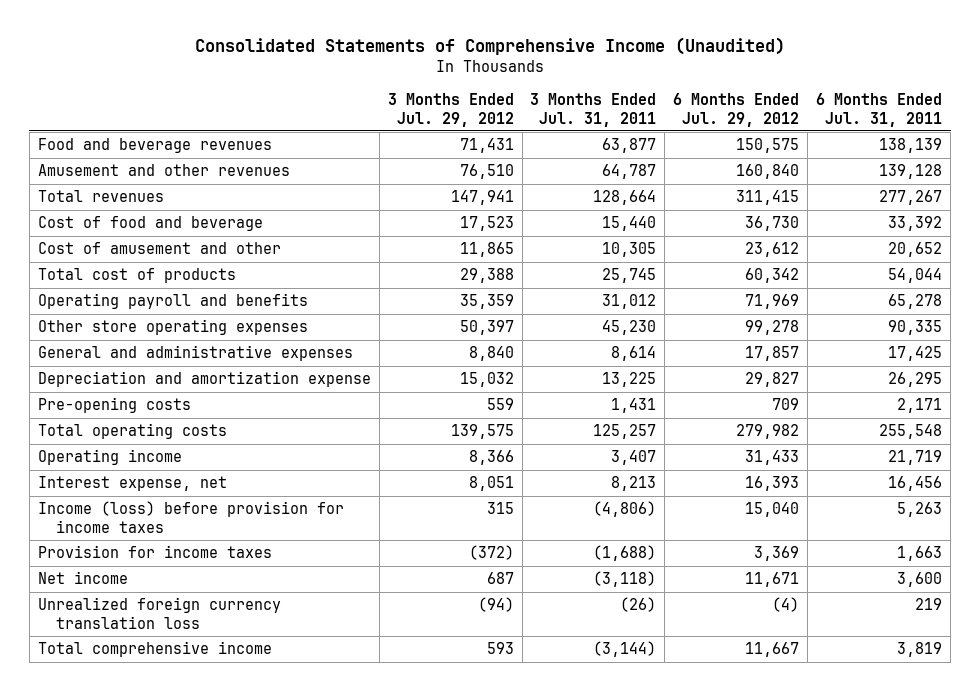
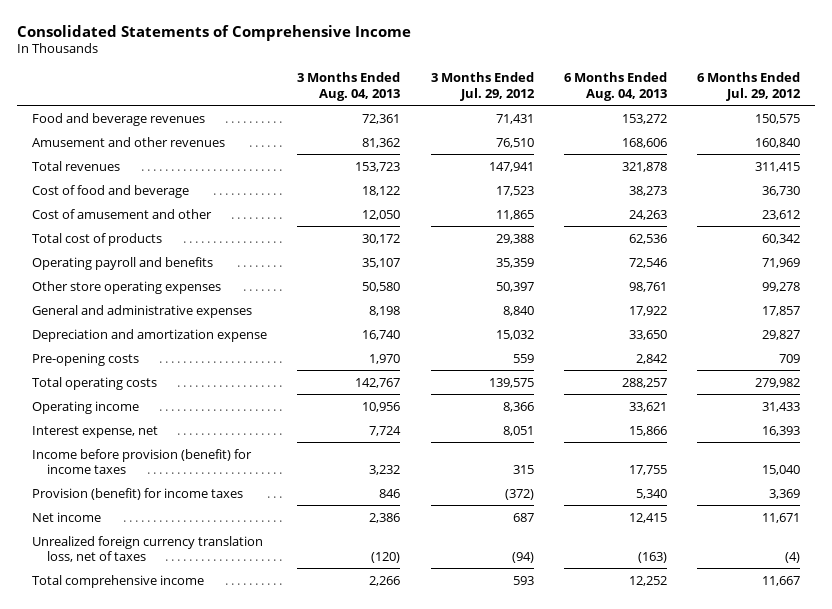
[194,37,785,56] Consolidated Statements of Comprehensive Income (Unaudited) -> [17,24,412,41] Consolidated Statements of Comprehensive Income
[530,92,657,127] 3 Months Ended Jul. 31, 2011 -> none
[816,92,943,127] 6 Months Ended Jul. 31, 2011 -> none
none -> [297,72,401,101] 3 Months Ended Aug. 04, 2013
none -> [563,72,667,101] 6 Months Ended Aug. 04, 2013
[37,501,344,533] Income (loss) before provision for income taxes -> [32,448,253,474] Income before provision (benefit) for income taxes
[37,545,272,559] Provision for income taxes -> [32,487,244,500] Provision (benefit) for income taxes
[37,597,281,629] Unrealized foreign currency translation loss -> [32,535,264,562] Unrealized foreign currency translation loss, net of taxes

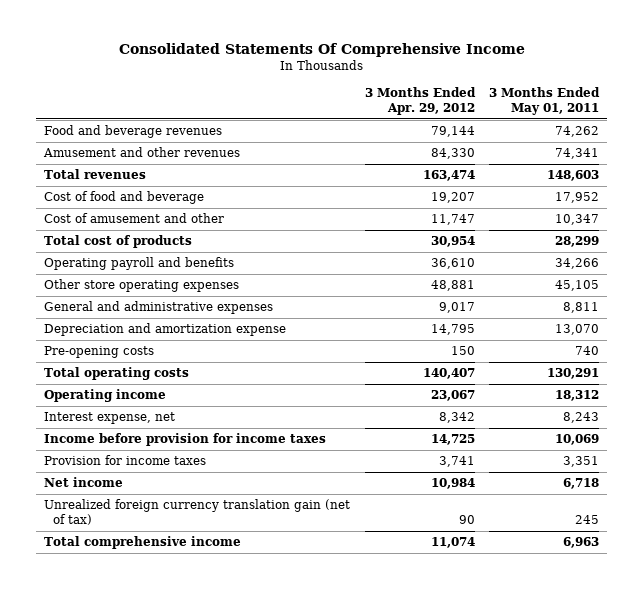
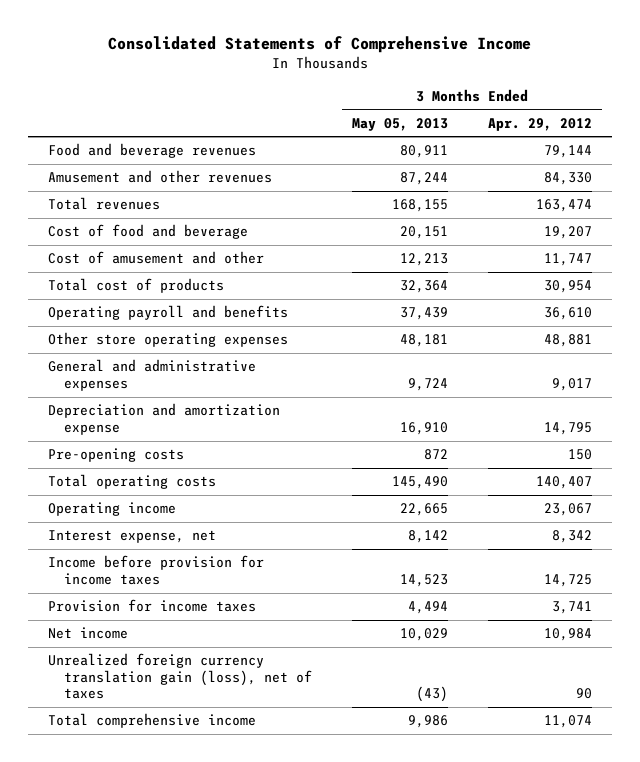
[118,43,525,58] Consolidated Statements Of Comprehensive Income -> [107,36,531,54] Consolidated Statements of Comprehensive Income
[489,87,601,116] 3 Months Ended May 01, 2011 -> none
none -> [352,117,449,131] May 05, 2013
[43,499,350,526] Unrealized foreign currency translation gain (net of tax) -> [47,653,313,700] Unrealized foreign currency translation gain (loss), net of taxes

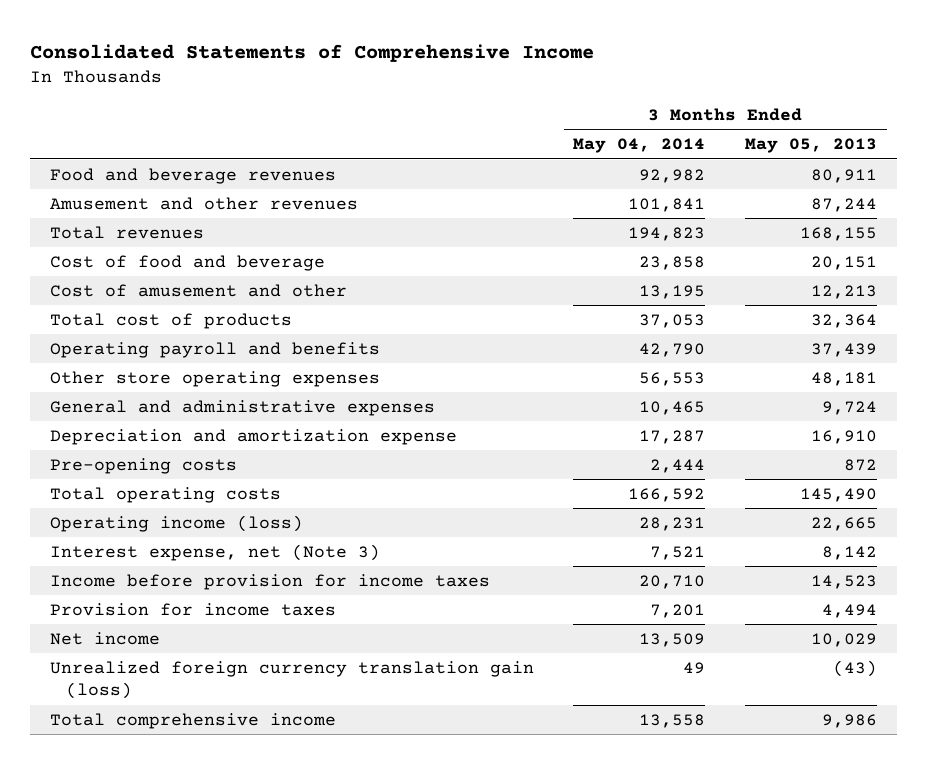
[487,117,592,131] Apr. 29, 2012 -> none
none -> [573,138,706,154] May 04, 2014
[47,502,176,517] Operating income -> [49,514,303,532] Operating income (loss)
[47,530,216,544] Interest expense, net -> [49,543,380,561] Interest expense, net (Note 3)
[47,653,313,700] Unrealized foreign currency translation gain (loss), net of taxes -> [49,660,534,700] Unrealized foreign currency translation gain (loss)

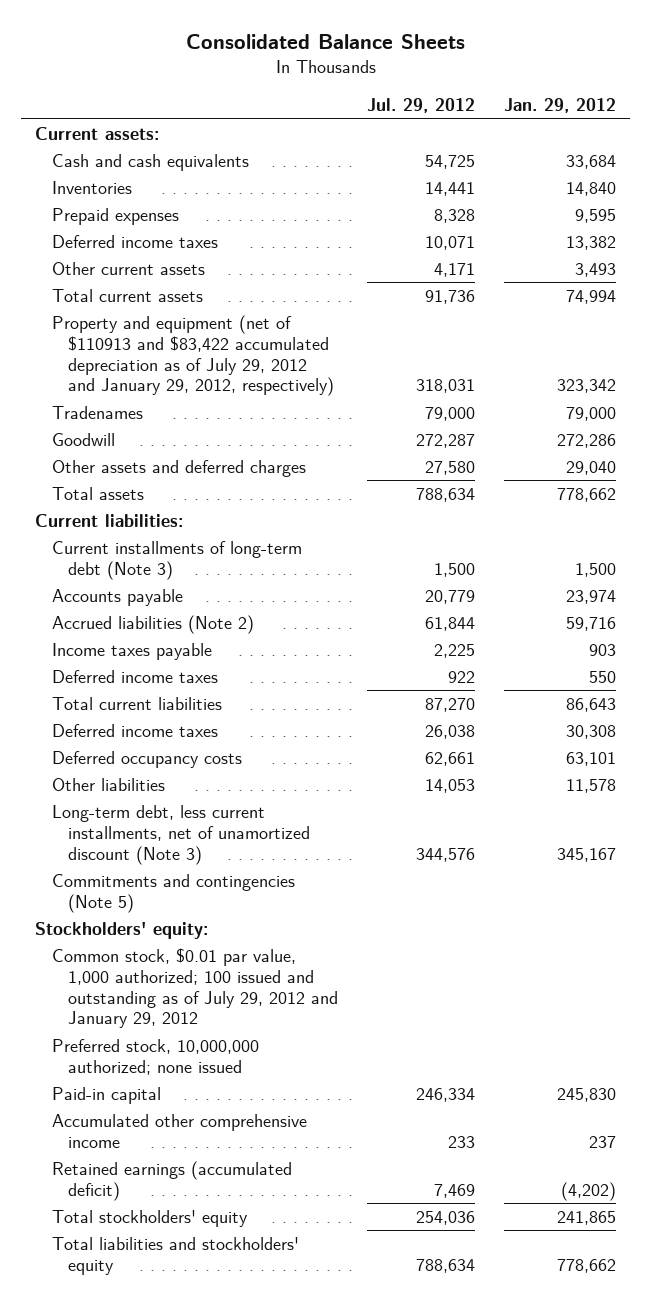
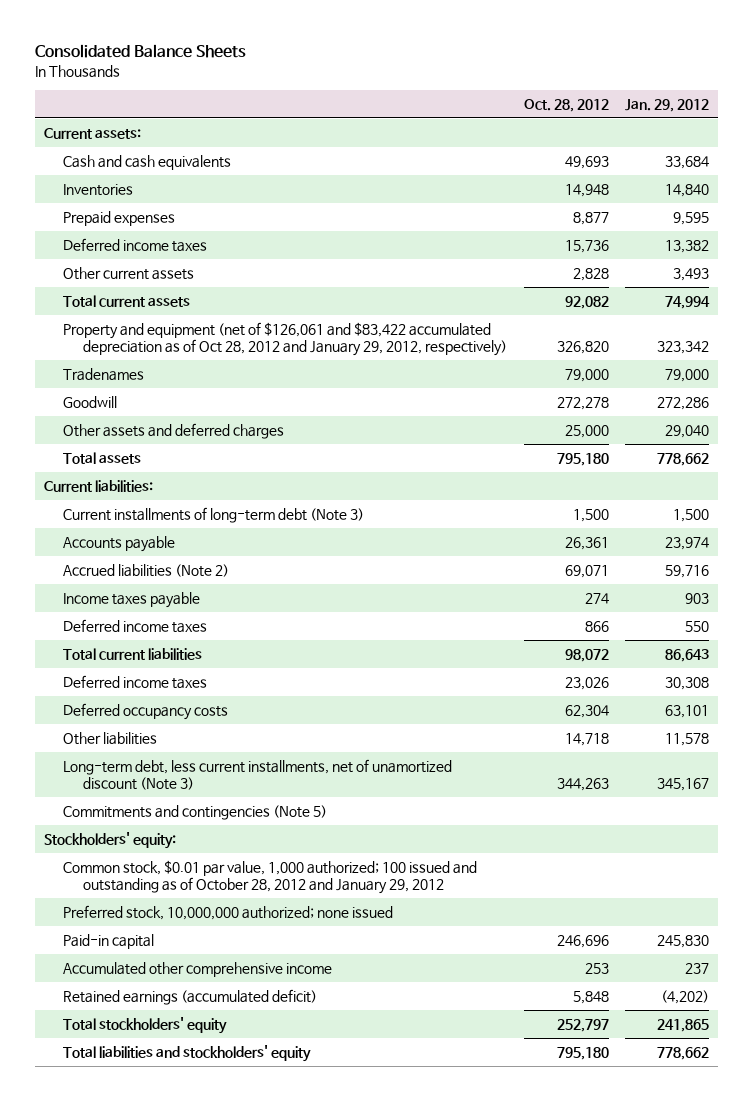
[367,98,476,114] Jul. 29, 2012 -> none
none -> [523,98,609,112] Oct. 28, 2012
[51,315,335,397] Property and equipment (net of $110913 and $83,422 accumulated depreciation as of July 29, 2012 and January 29, 2012, respectively) -> [63,321,508,356] Property and equipment (net of $126,061 and $83,422 accumulated depreciation as of Oct 28, 2012 and January 29, 2012, respectively)
[51,948,339,1029] Common stock, $0.01 par value, 1,000 authorized; 100 issued and outstanding as of July 29, 2012 and January 29, 2012 -> [63,859,478,894] Common stock, $0.01 par value, 1,000 authorized; 100 issued and outstanding as of October 28, 2012 and January 29, 2012

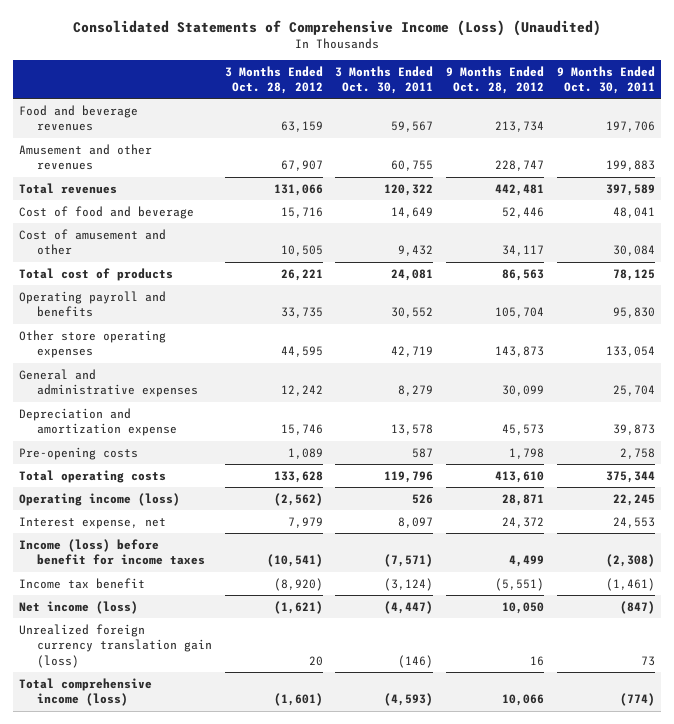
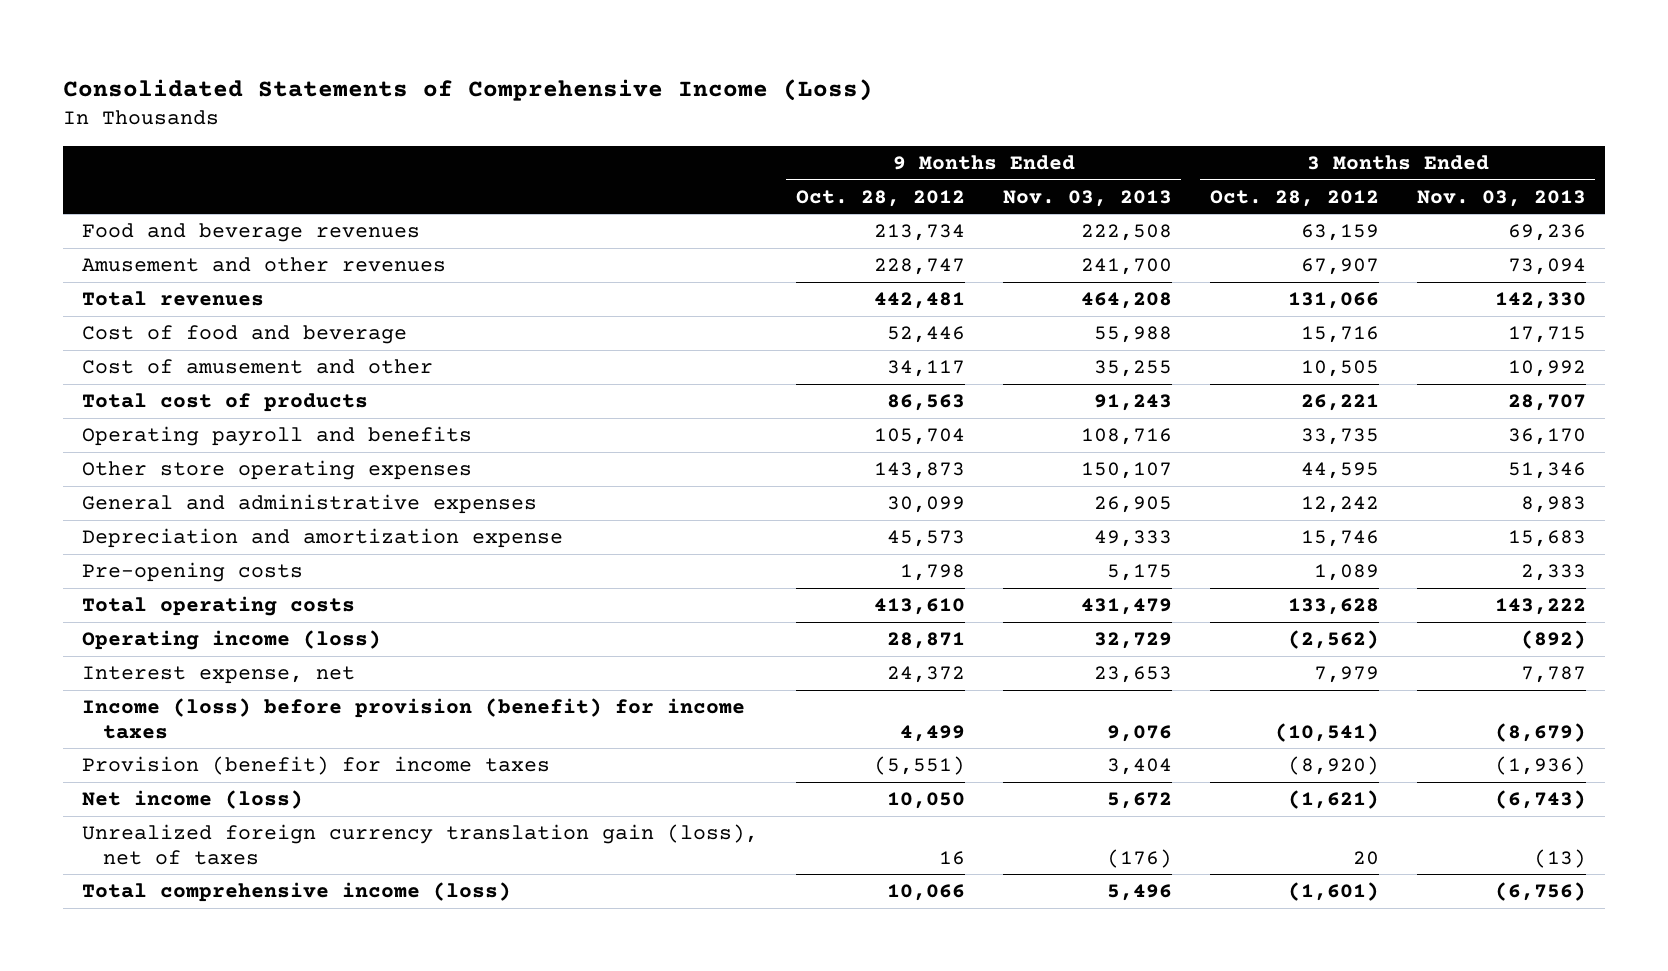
[73,19,602,36] Consolidated Statements of Comprehensive Income (Loss) (Unaudited) -> [62,78,873,101] Consolidated Statements of Comprehensive Income (Loss)
[335,65,434,95] 3 Months Ended Oct. 30, 2011 -> none
[557,65,656,95] 9 Months Ended Oct. 30, 2011 -> none
none -> [1002,189,1172,207] Nov. 03, 2013
none -> [1416,189,1586,207] Nov. 03, 2013
[19,538,205,566] Income (loss) before benefit for income taxes -> [81,698,745,739] Income (loss) before provision (benefit) for income taxes
[19,577,146,589] Income tax benefit -> [81,756,550,776] Provision (benefit) for income taxes
[19,623,212,668] Unrealized foreign currency translation gain (loss) -> [81,824,758,865] Unrealized foreign currency translation gain (loss), net of taxes

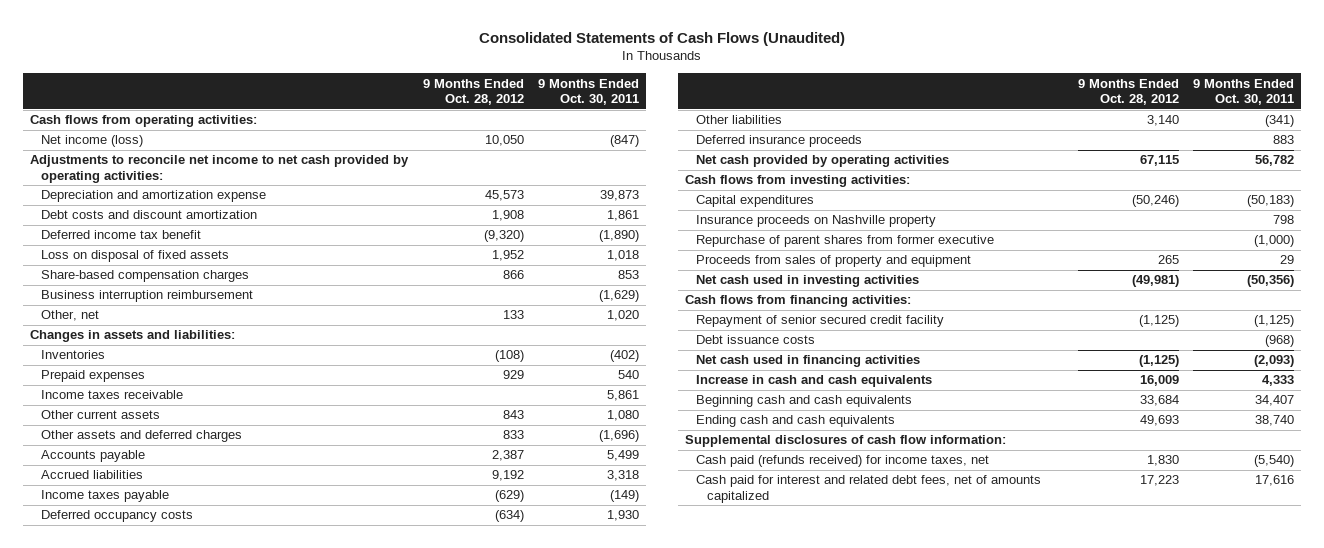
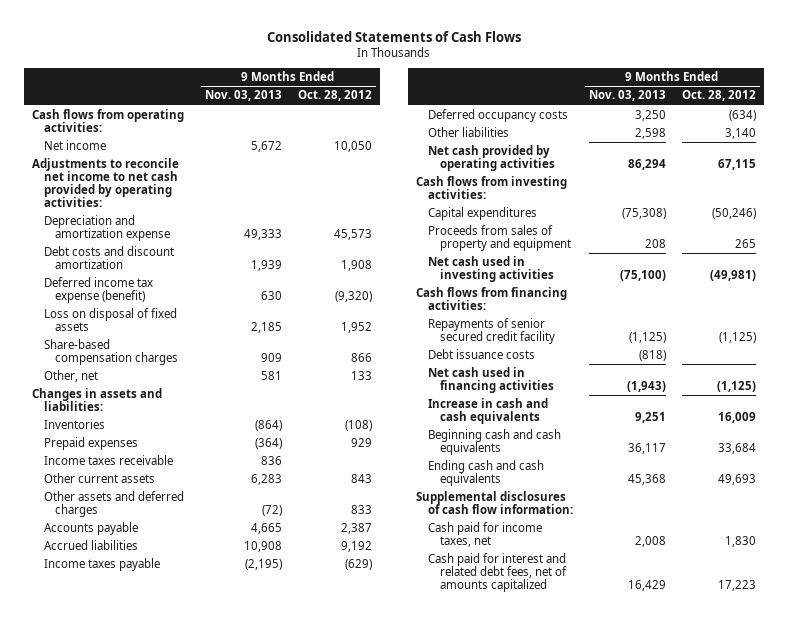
[479,32,846,47] Consolidated Statements of Cash Flows (Unaudited) -> [267,30,522,42] Consolidated Statements of Cash Flows
[537,78,639,106] 9 Months Ended Oct. 30, 2011 -> none
none -> [204,90,282,102] Nov. 03, 2013
[40,135,143,148] Net income (loss) -> [43,140,106,151] Net income
[40,230,201,240] Deferred income tax benefit -> [43,277,153,304] Deferred income tax expense (benefit)
[40,290,253,303] Business interruption reimbursement -> none
[696,135,863,148] Deferred insurance proceeds -> none
[696,215,937,228] Insurance proceeds on Nashville property -> none
[696,235,995,248] Repurchase of parent shares from former executive -> none
[696,315,945,328] Repayment of senior secured credit facility -> [427,318,555,345] Repayments of senior secured credit facility
[696,455,990,468] Cash paid (refunds received) for income taxes, net -> [427,522,542,548] Cash paid for income taxes, net

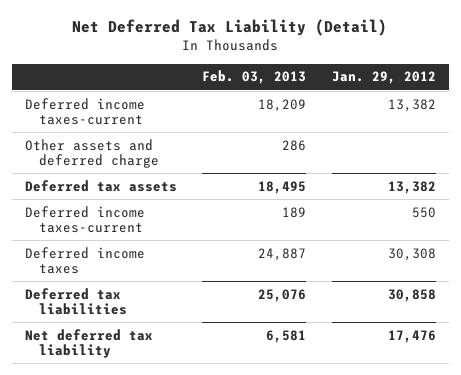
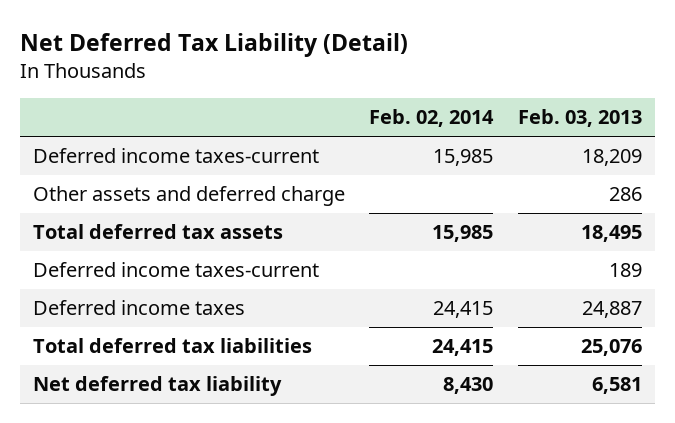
[331,71,436,85] Jan. 29, 2012 -> none
none -> [369,109,495,128] Feb. 02, 2014
[24,179,177,192] Deferred tax assets -> [32,224,283,240] Total deferred tax assets
[24,287,127,315] Deferred tax liabilities -> [32,338,312,354] Total deferred tax liabilities

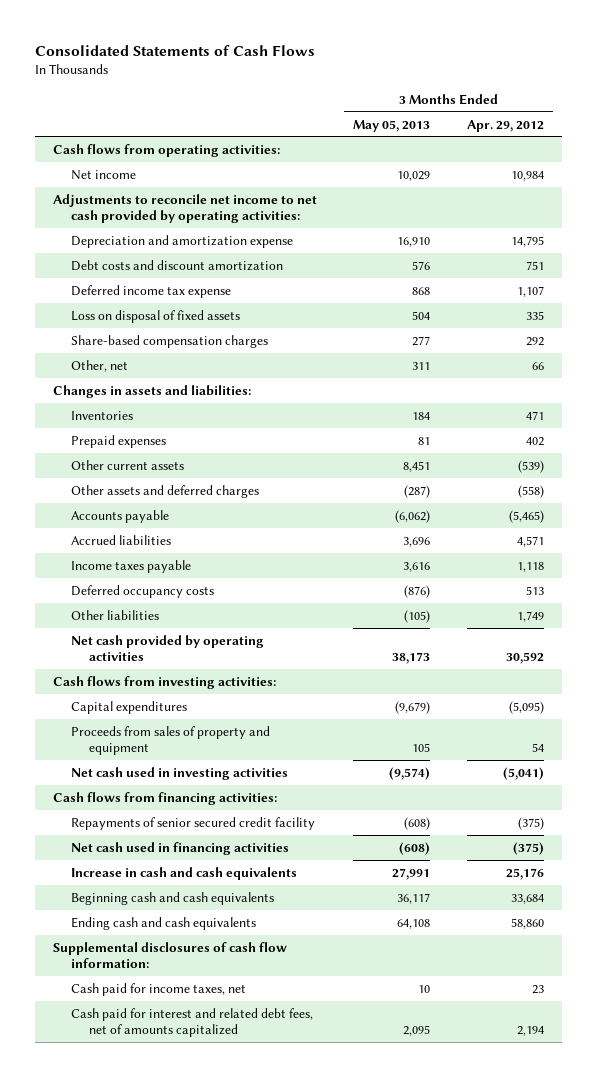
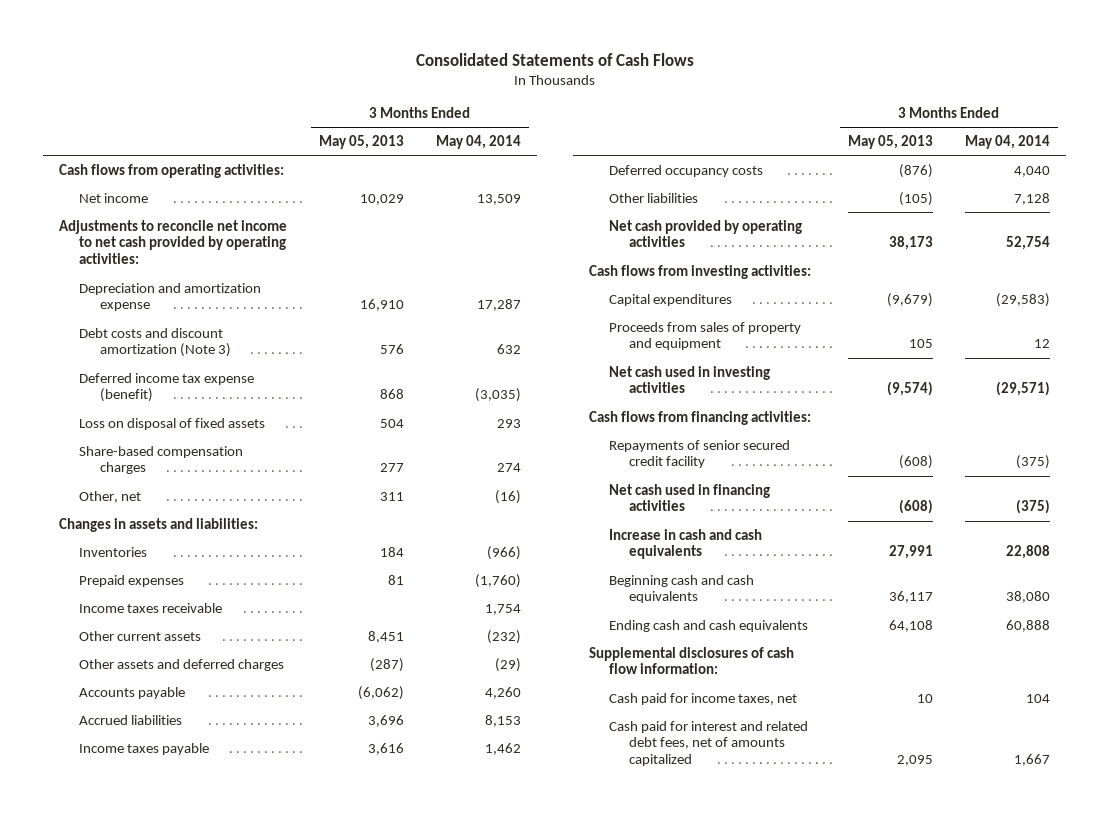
[466,119,544,132] Apr. 29, 2012 -> none
none -> [435,135,521,150] May 04, 2014
[70,259,283,271] Debt costs and discount amortization -> [79,327,231,358] Debt costs and discount amortization (Note 3)
[70,284,231,298] Deferred income tax expense -> [79,372,255,403] Deferred income tax expense (benefit)
none -> [79,602,223,613] Income taxes receivable

